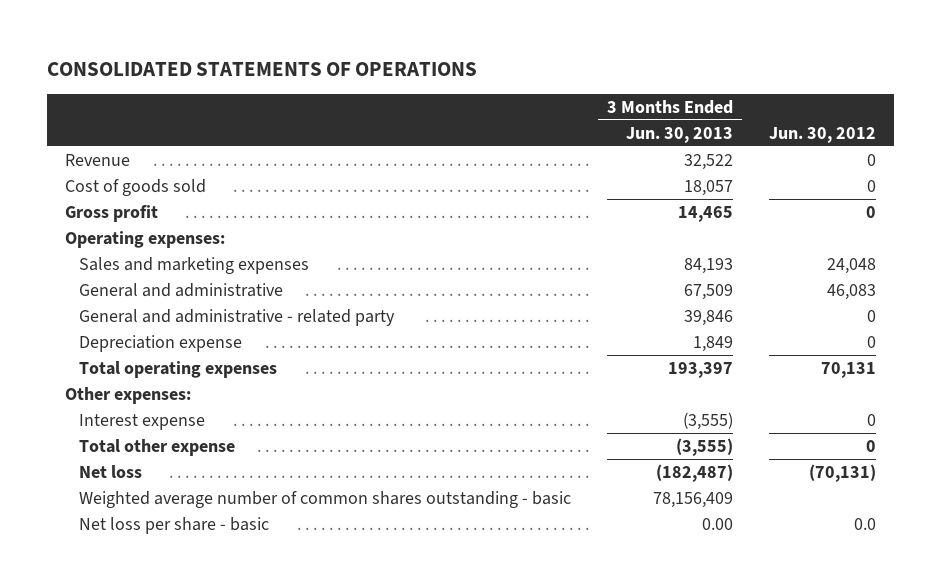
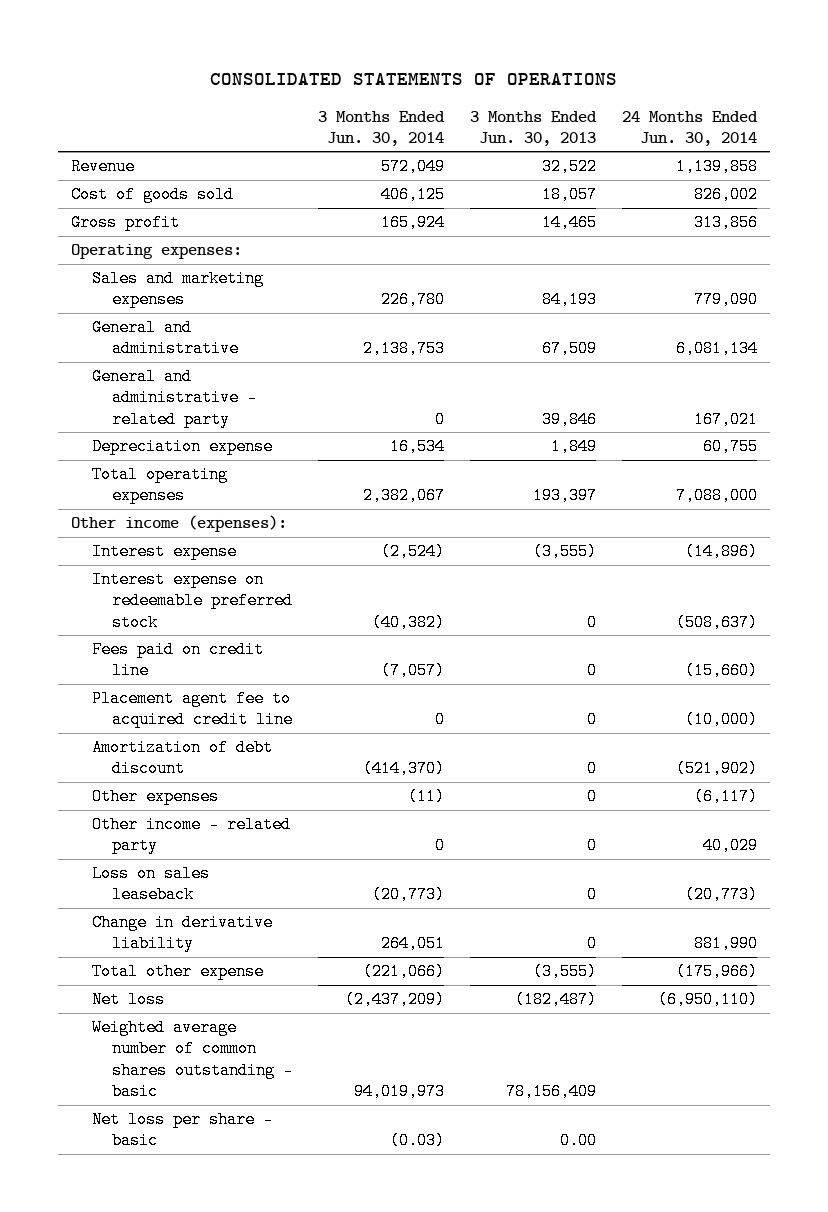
[769,126,877,143] Jun. 30, 2012 -> none
none -> [318,110,446,146] 3 Months Ended Jun. 30, 2014
none -> [622,110,759,146] 24 Months Ended Jun. 30, 2014
[65,386,192,404] Other expenses: -> [71,515,288,533] Other income (expenses):
none -> [91,571,294,631] Interest expense on redeemable preferred stock
none -> [91,641,264,680] Fees paid on credit line
none -> [91,690,294,729] Placement agent fee to acquired credit line
none -> [91,739,273,778] Amortization of debt discount
none -> [91,788,219,806] Other expenses
none -> [91,816,291,855] Other income - related party
none -> [91,865,210,904] Loss on sales leaseback
none -> [91,914,273,953] Change in derivative liability

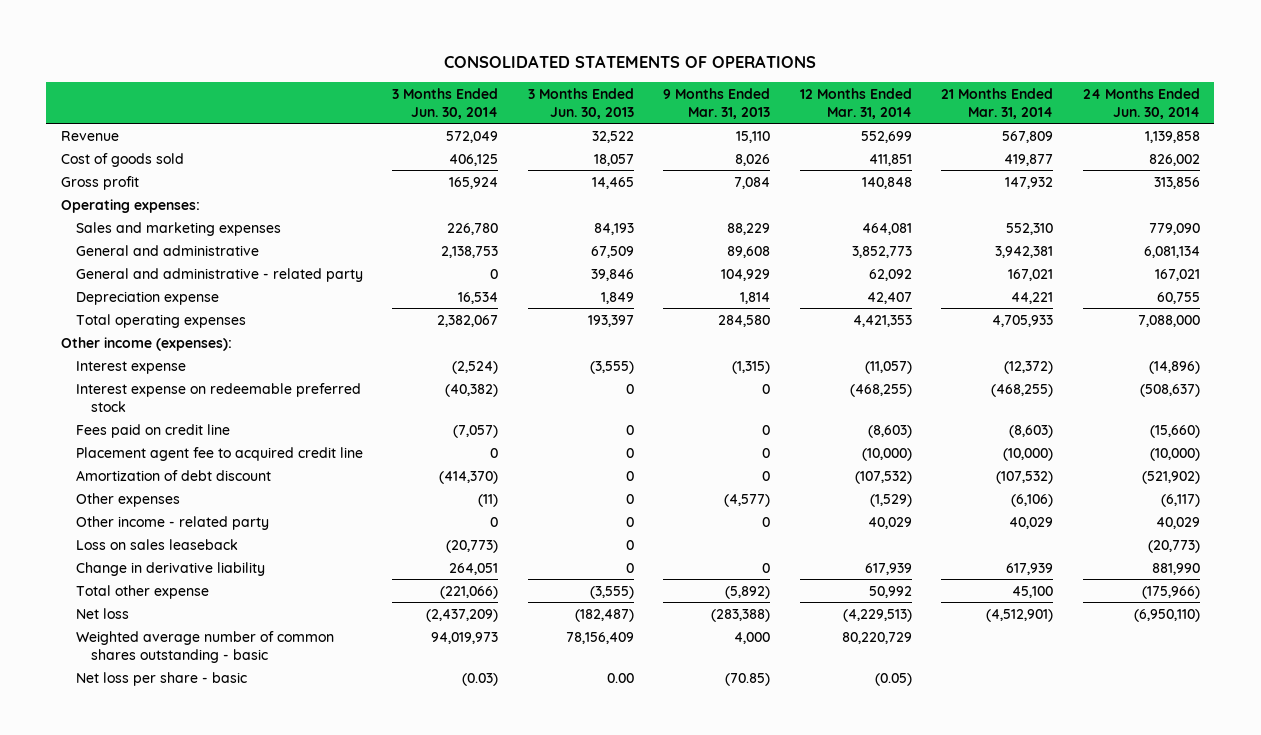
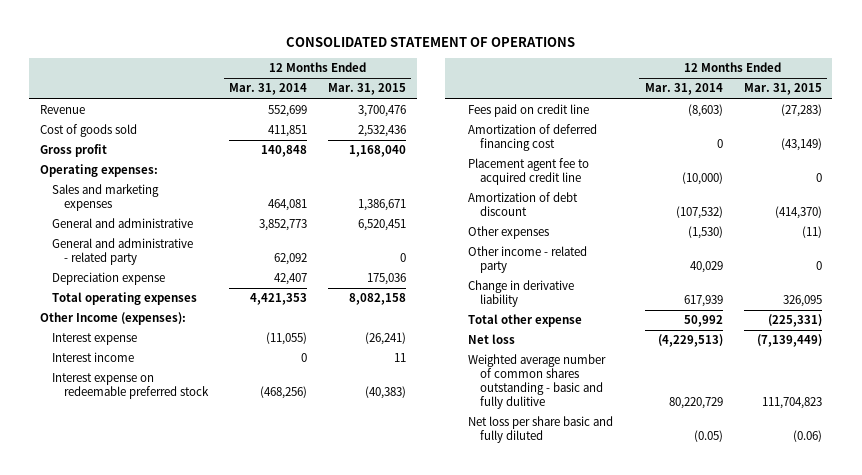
[444,55,817,69] CONSOLIDATED STATEMENTS OF OPERATIONS -> [285,36,575,47] CONSOLIDATED STATEMENT OF OPERATIONS
[392,88,499,120] 3 Months Ended Jun. 30, 2014 -> none
[527,88,634,120] 3 Months Ended Jun. 30, 2013 -> none
[663,88,771,120] 9 Months Ended Mar. 31, 2013 -> none
[941,88,1054,120] 21 Months Ended Mar. 31, 2014 -> none
[1082,88,1200,120] 24 Months Ended Jun. 30, 2014 -> none
none -> [328,83,407,96] Mar. 31, 2015
[60,336,232,351] Other income (expenses): -> [39,312,186,326] Other Income (expenses):
[864,360,912,374] (11,057) -> [266,332,308,346] (11,055)
none -> [51,352,134,363] Interest income
[849,383,912,397] (468,255) -> [260,386,308,400] (468,256)
none -> [467,124,597,152] Amortization of deferred financing cost
[869,493,912,507] (1,529) -> [687,226,723,240] (1,530)
[75,538,238,550] Loss on sales leaseback -> none
[75,630,334,663] Weighted average number of common shares outstanding - basic -> [467,354,606,410] Weighted average number of common shares outstanding - basic and fully dulitive
[75,671,247,686] Net loss per share - basic -> [467,416,613,444] Net loss per share basic and fully diluted

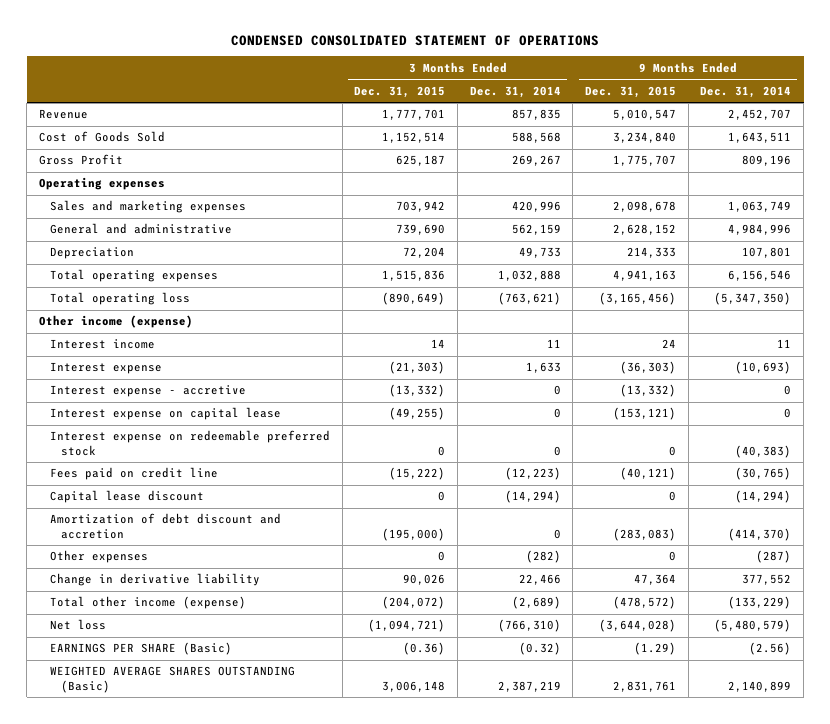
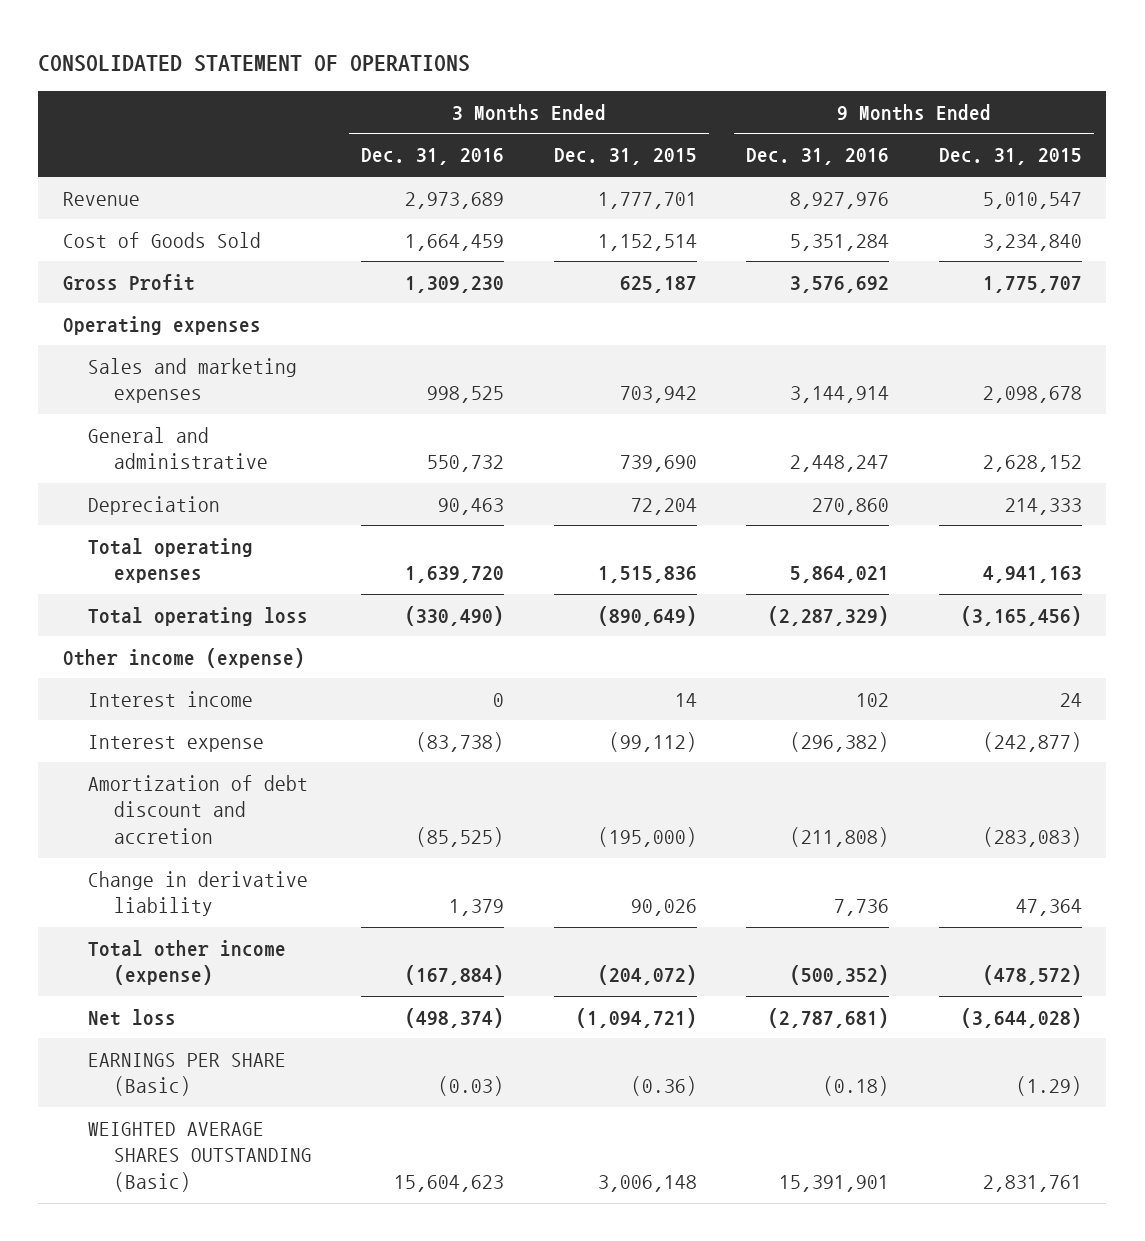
[231,34,600,46] CONDENSED CONSOLIDATED STATEMENT OF OPERATIONS -> [38,55,471,73] CONSOLIDATED STATEMENT OF OPERATIONS
[469,85,561,98] Dec. 31, 2014 -> none
[700,85,792,98] Dec. 31, 2014 -> none
none -> [361,148,505,166] Dec. 31, 2016
none -> [746,148,890,166] Dec. 31, 2016
[50,385,247,398] Interest expense - accretive -> none
[50,407,282,421] Interest expense on capital lease -> none
[50,430,331,457] Interest expense on redeemable preferred stock -> none
[50,467,219,481] Fees paid on credit line -> none
[50,490,205,504] Capital lease discount -> none
[389,361,446,375] (21,303) -> [608,731,697,752] (99,112)
[620,361,677,375] (36,303) -> [982,731,1082,752] (242,877)
[50,550,149,564] Other expenses -> none

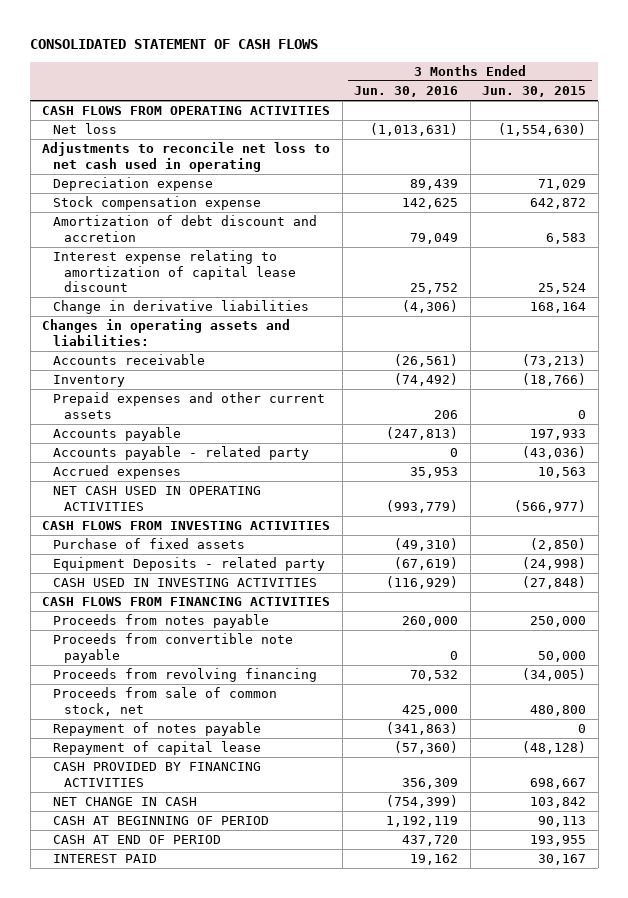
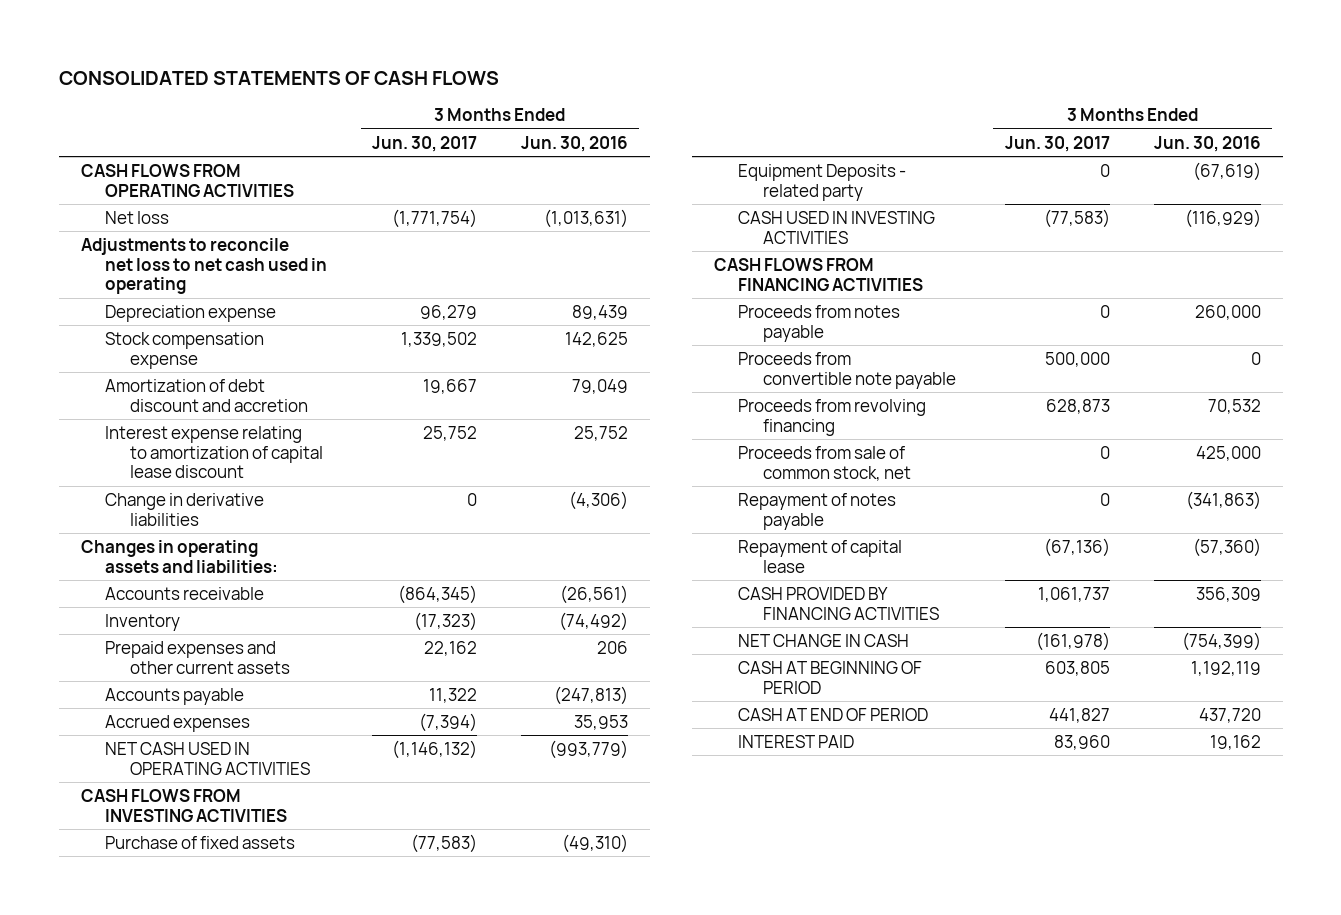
[30,39,319,50] CONSOLIDATED STATEMENT OF CASH FLOWS -> [58,70,499,85] CONSOLIDATED STATEMENTS OF CASH FLOWS
[482,85,587,97] Jun. 30, 2015 -> none
none -> [371,135,477,152] Jun. 30, 2017
[53,446,310,461] Accounts payable - related party -> none

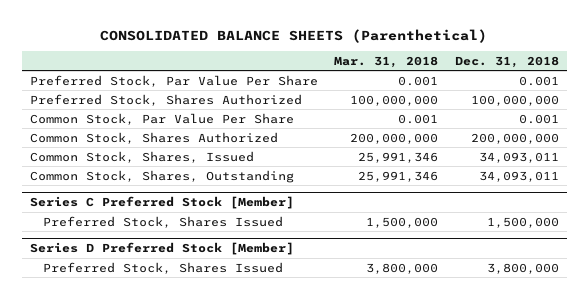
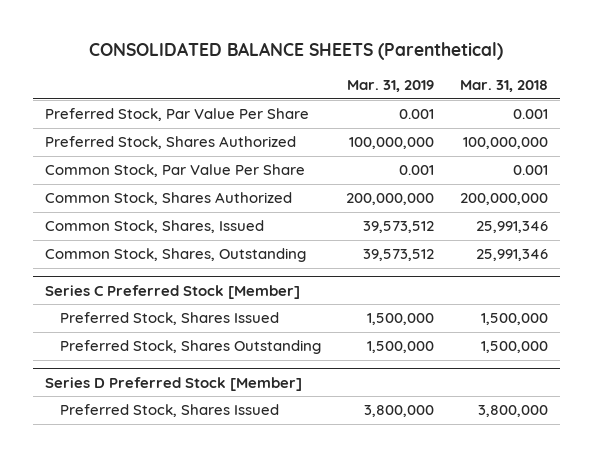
[454,55,559,68] Dec. 31, 2018 -> none
none -> [347,80,435,93] Mar. 31, 2019
none -> [60,340,322,355] Preferred Stock, Shares Outstanding

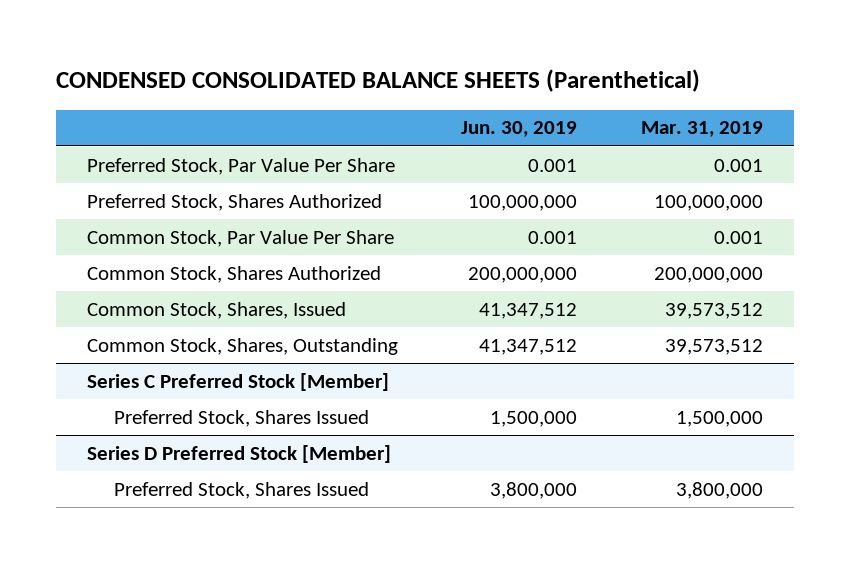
[89,41,504,60] CONSOLIDATED BALANCE SHEETS (Parenthetical) -> [55,69,700,93] CONDENSED CONSOLIDATED BALANCE SHEETS (Parenthetical)
[459,80,548,93] Mar. 31, 2018 -> none
none -> [461,121,578,138] Jun. 30, 2019
[60,340,322,355] Preferred Stock, Shares Outstanding -> none

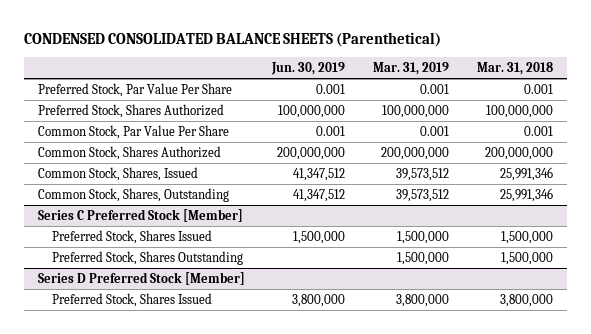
none -> [477,61,554,75] Mar. 31, 2018
none -> [51,251,243,266] Preferred Stock, Shares Outstanding

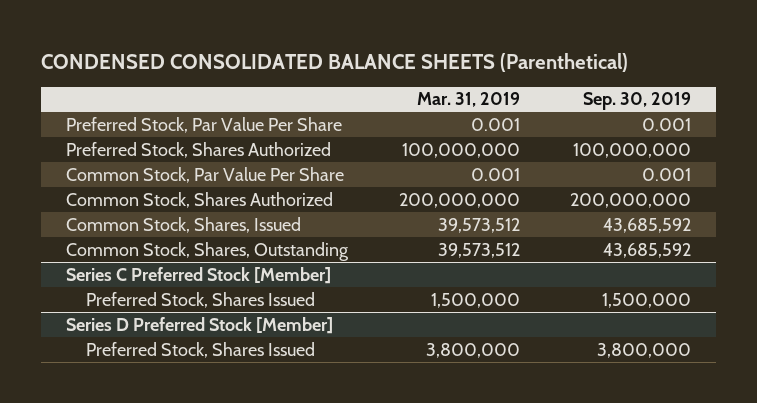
[271,61,346,75] Jun. 30, 2019 -> none
[477,61,554,75] Mar. 31, 2018 -> none
none -> [582,92,691,111] Sep. 30, 2019
[51,251,243,266] Preferred Stock, Shares Outstanding -> none

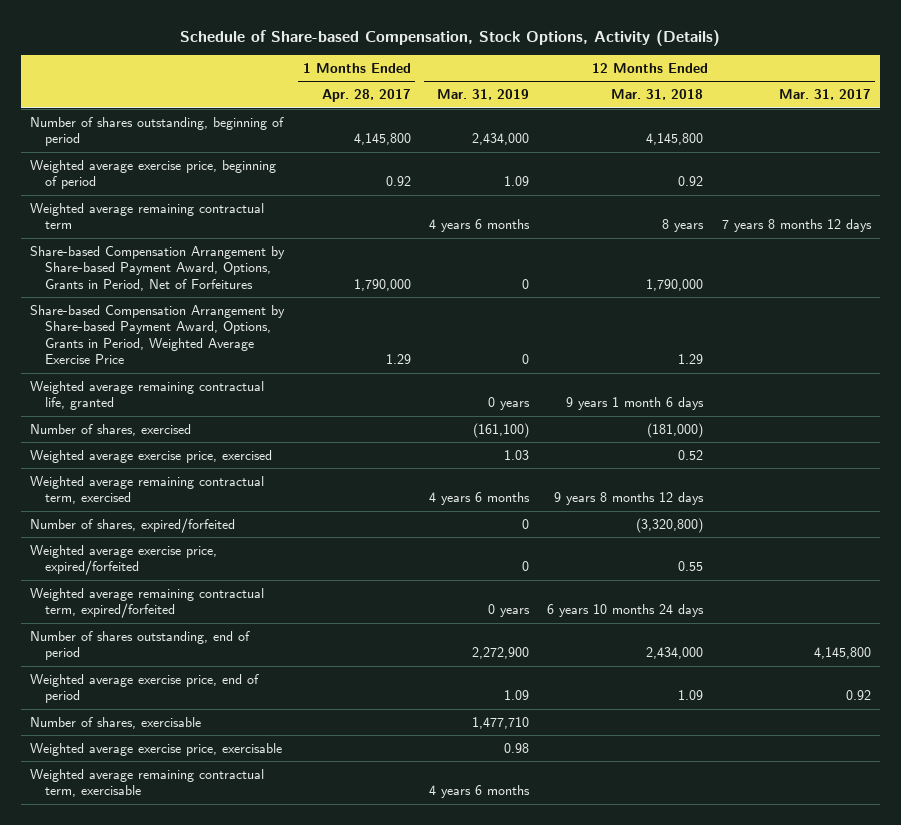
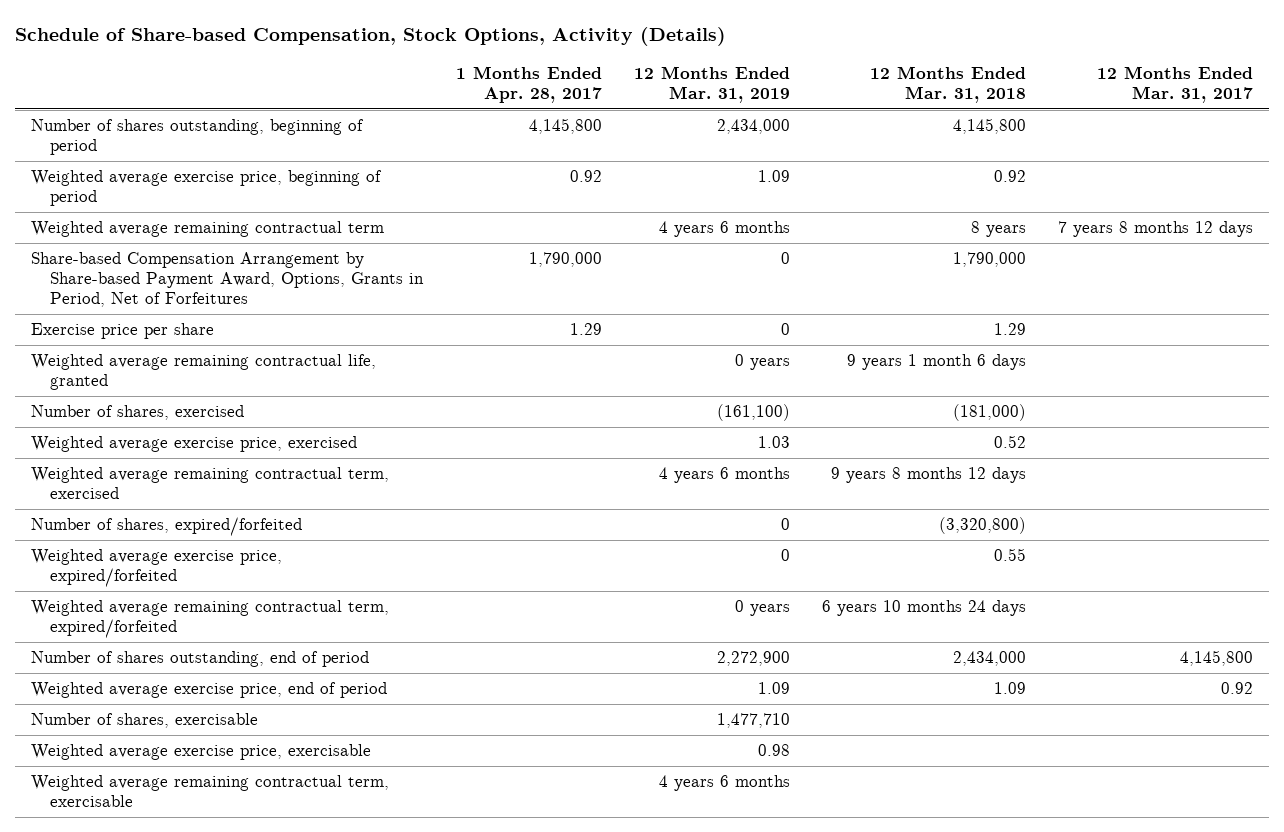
[30,304,286,365] Share-based Compensation Arrangement by Share-based Payment Award, Options, Grants in Period, Weighted Average Exercise Price -> [31,323,215,340] Exercise price per share

